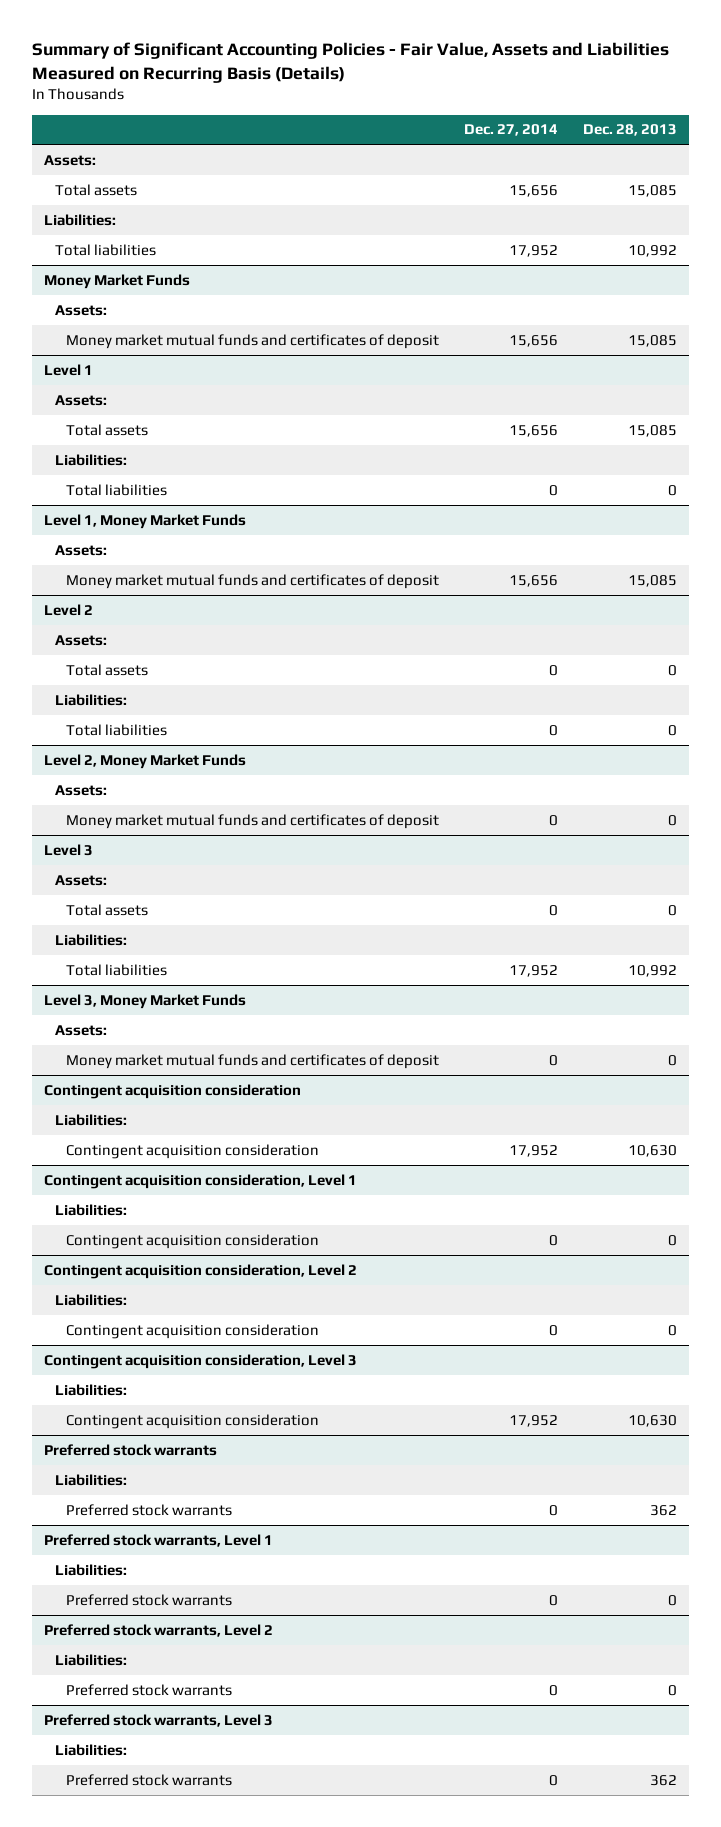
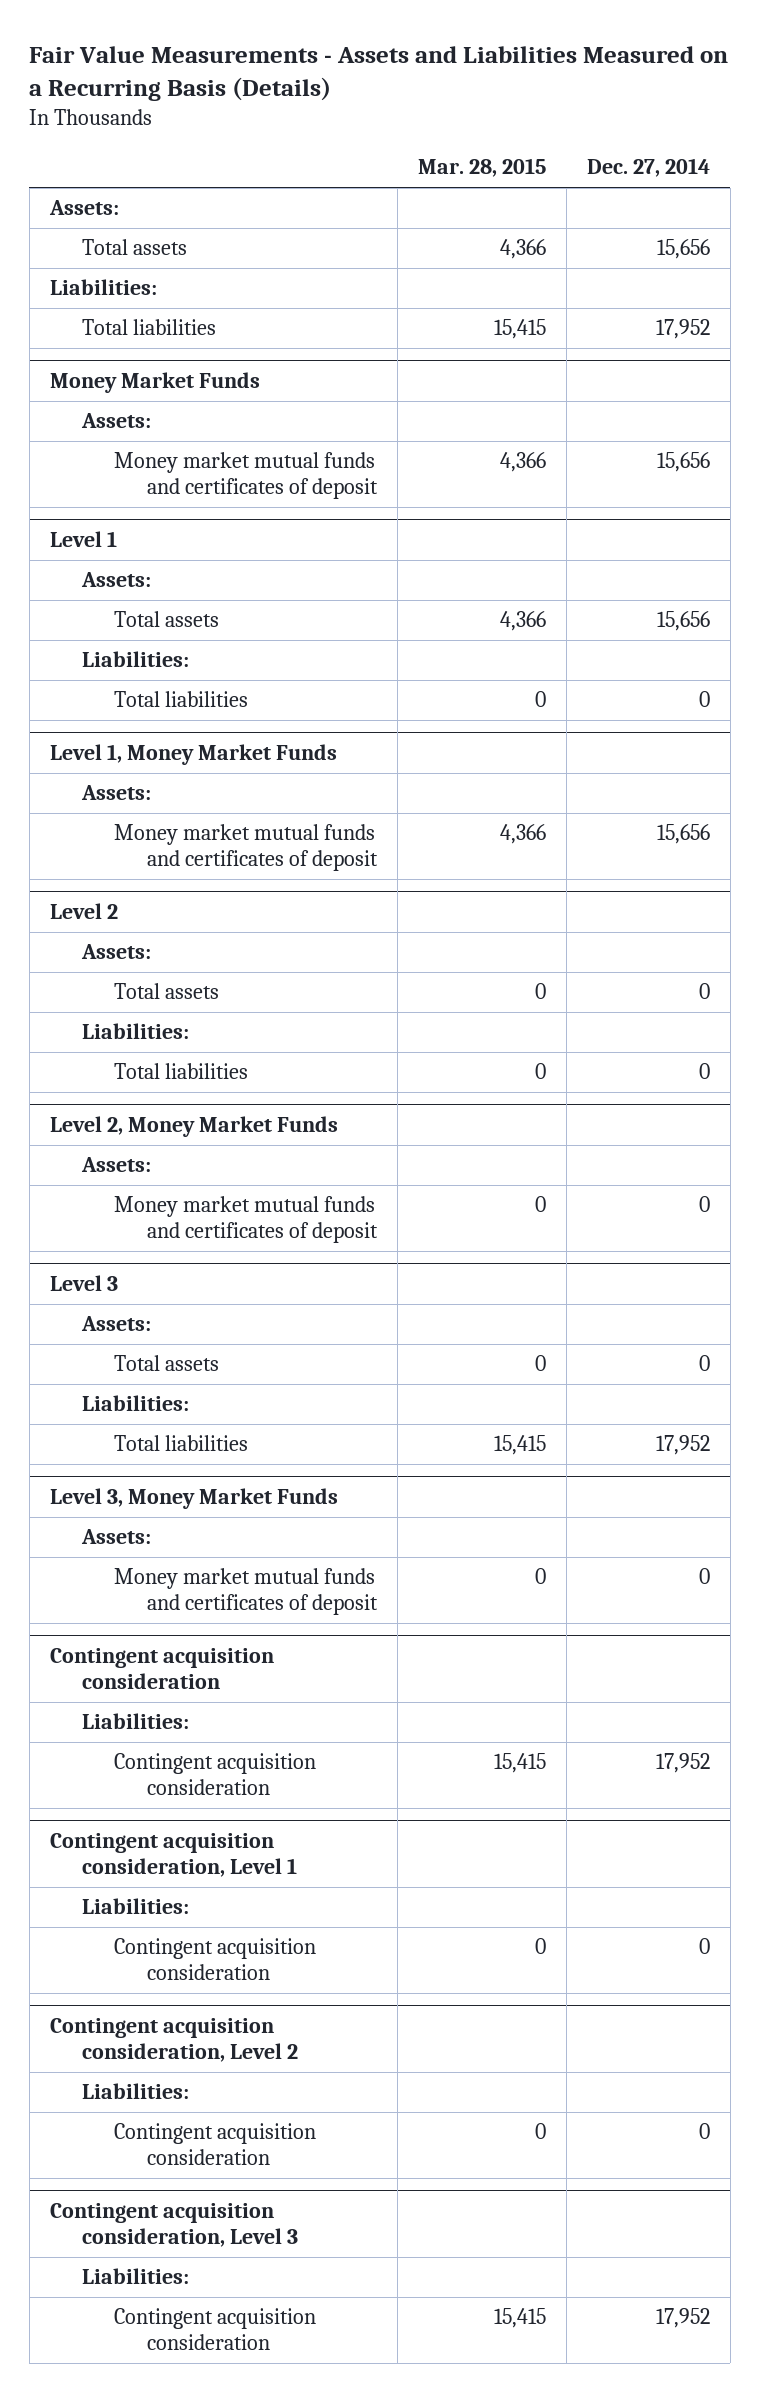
[31,42,669,83] Summary of Significant Accounting Policies - Fair Value, Assets and Liabilities Measured on Recurring Basis (Details) -> [29,45,729,102] Fair Value Measurements - Assets and Liabilities Measured on a Recurring Basis (Details)
[582,124,677,137] Dec. 28, 2013 -> none
none -> [417,158,546,178] Mar. 28, 2015
[44,1443,218,1456] Preferred stock warrants -> none
[55,1473,128,1486] Liabilities: -> none
[66,1503,233,1516] Preferred stock warrants -> none
[44,1533,274,1547] Preferred stock warrants, Level 1 -> none
[55,1563,128,1576] Liabilities: -> none
[66,1593,233,1606] Preferred stock warrants -> none
[44,1623,274,1637] Preferred stock warrants, Level 2 -> none
[55,1653,128,1666] Liabilities: -> none
[66,1683,233,1696] Preferred stock warrants -> none
[44,1713,274,1727] Preferred stock warrants, Level 3 -> none
[55,1743,128,1756] Liabilities: -> none
[66,1773,233,1786] Preferred stock warrants -> none

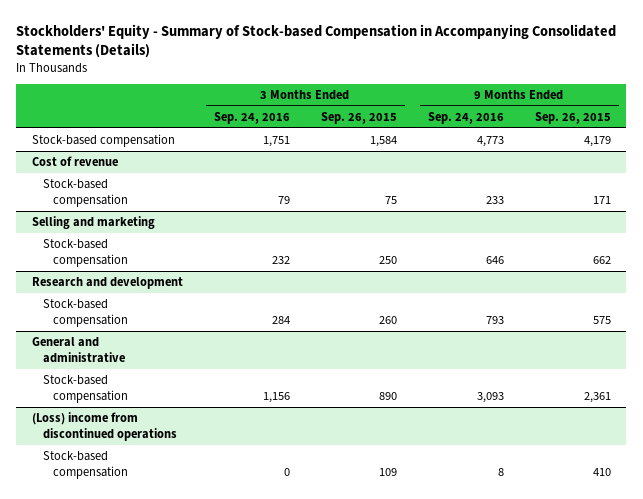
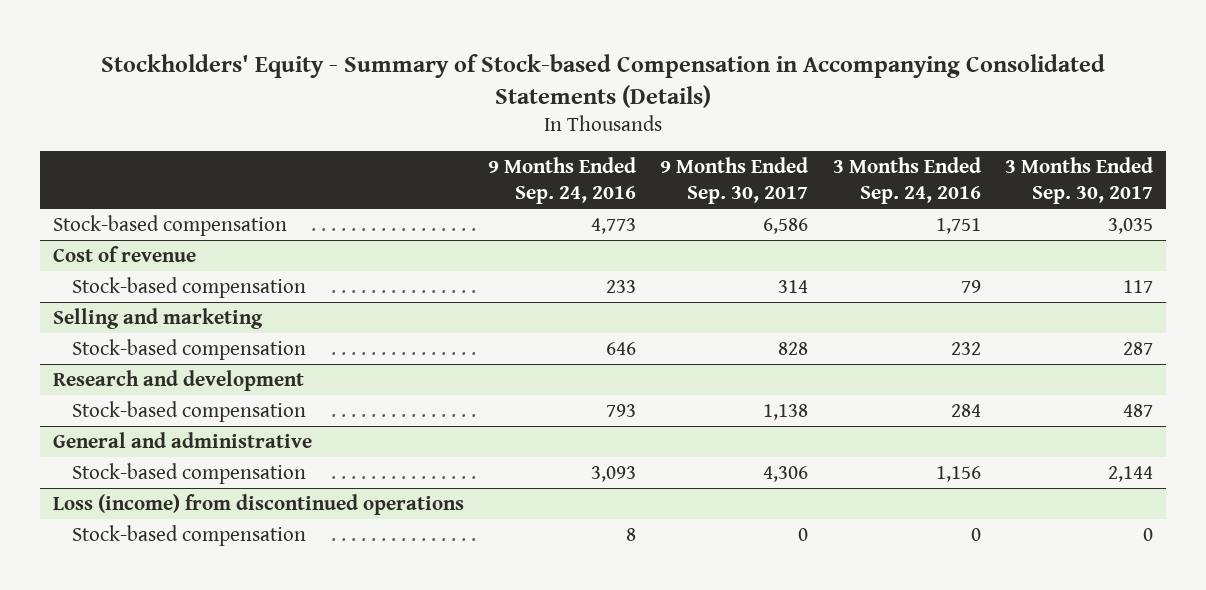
[320,111,397,124] Sep. 26, 2015 -> none
[534,111,611,124] Sep. 26, 2015 -> none
none -> [660,157,809,204] 9 Months Ended Sep. 30, 2017
none -> [1005,157,1154,204] 3 Months Ended Sep. 30, 2017
[31,412,177,441] (Loss) income from discontinued operations -> [52,493,464,515] Loss (income) from discontinued operations

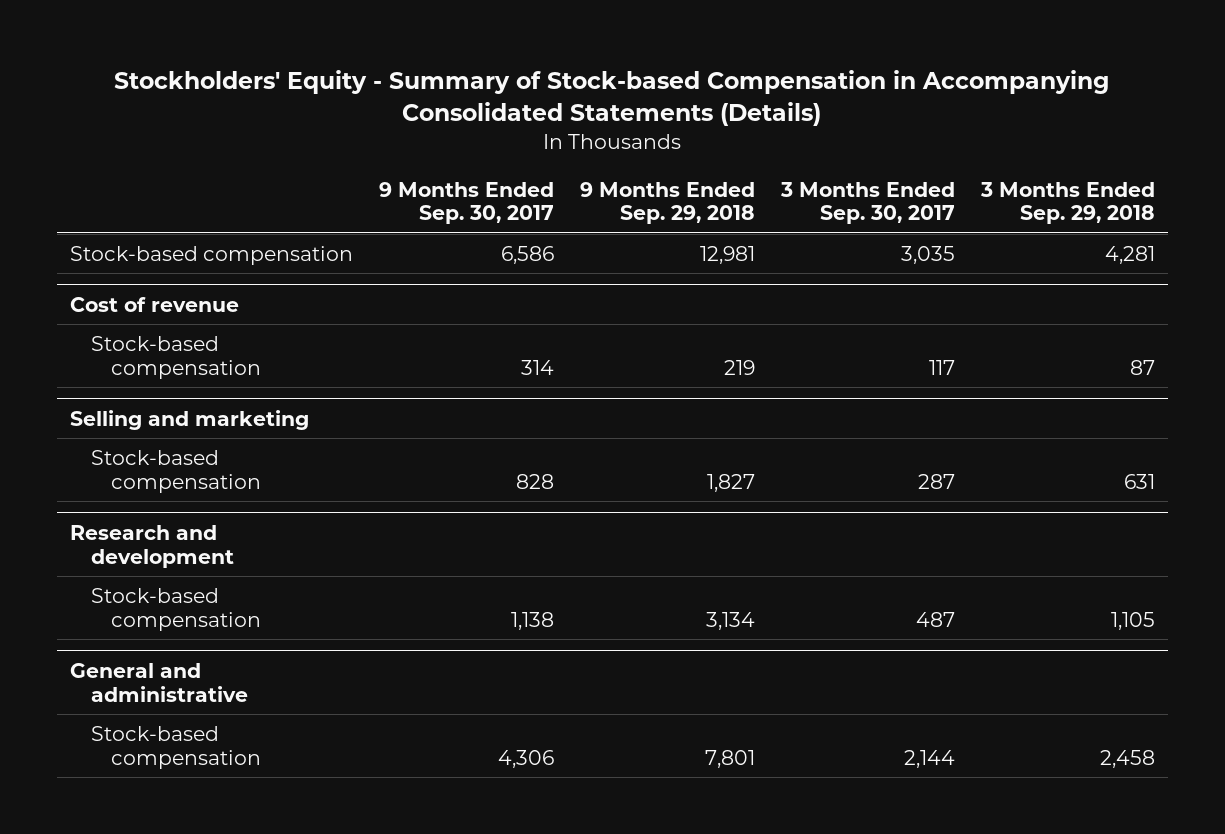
[488,157,637,204] 9 Months Ended Sep. 24, 2016 -> none
[832,157,981,204] 3 Months Ended Sep. 24, 2016 -> none
none -> [579,181,755,225] 9 Months Ended Sep. 29, 2018
none -> [979,181,1155,225] 3 Months Ended Sep. 29, 2018
[52,493,464,515] Loss (income) from discontinued operations -> none
[72,524,307,546] Stock-based compensation -> none

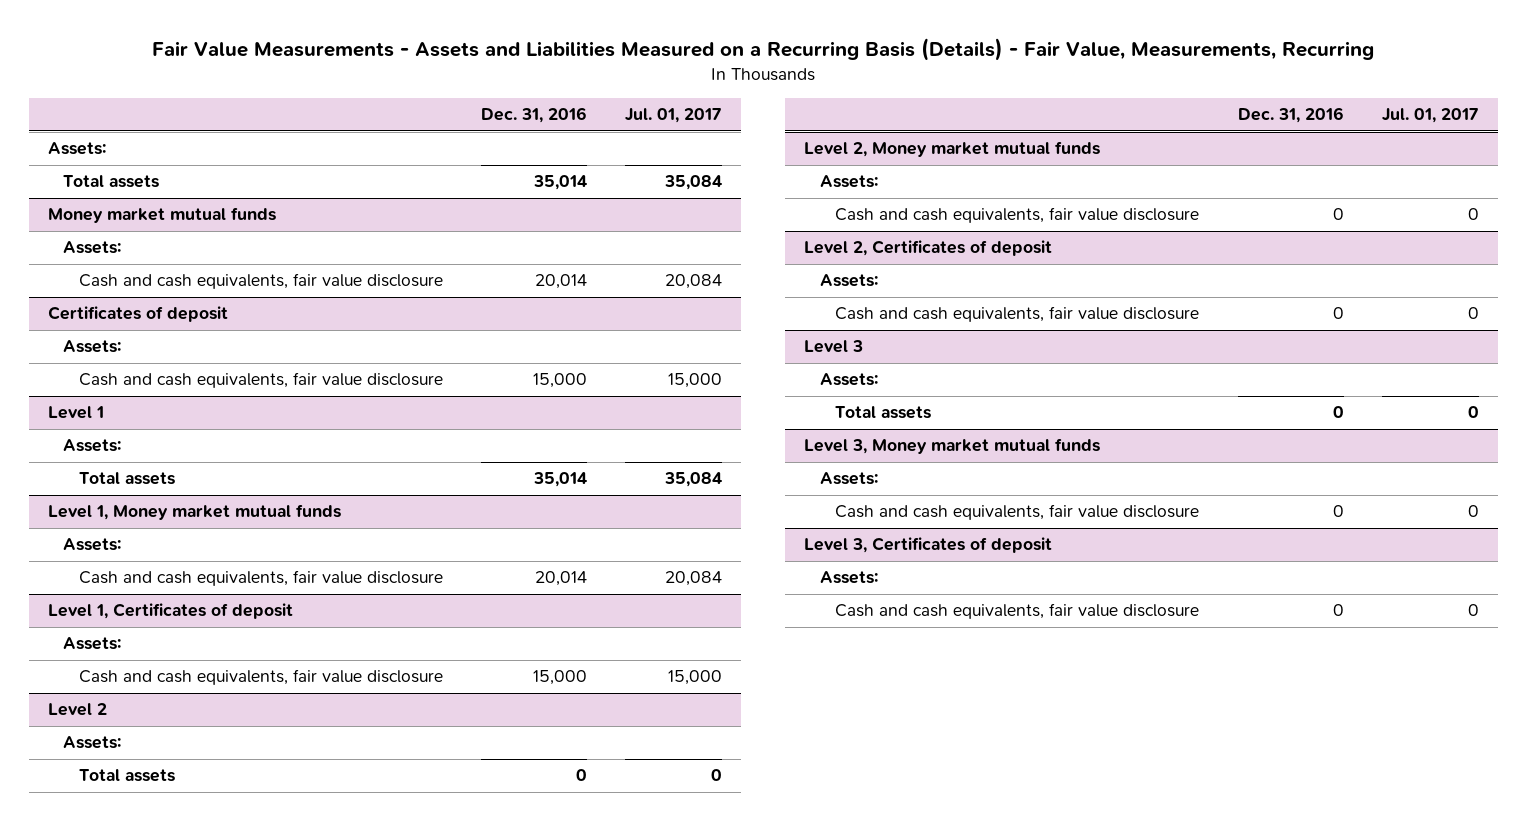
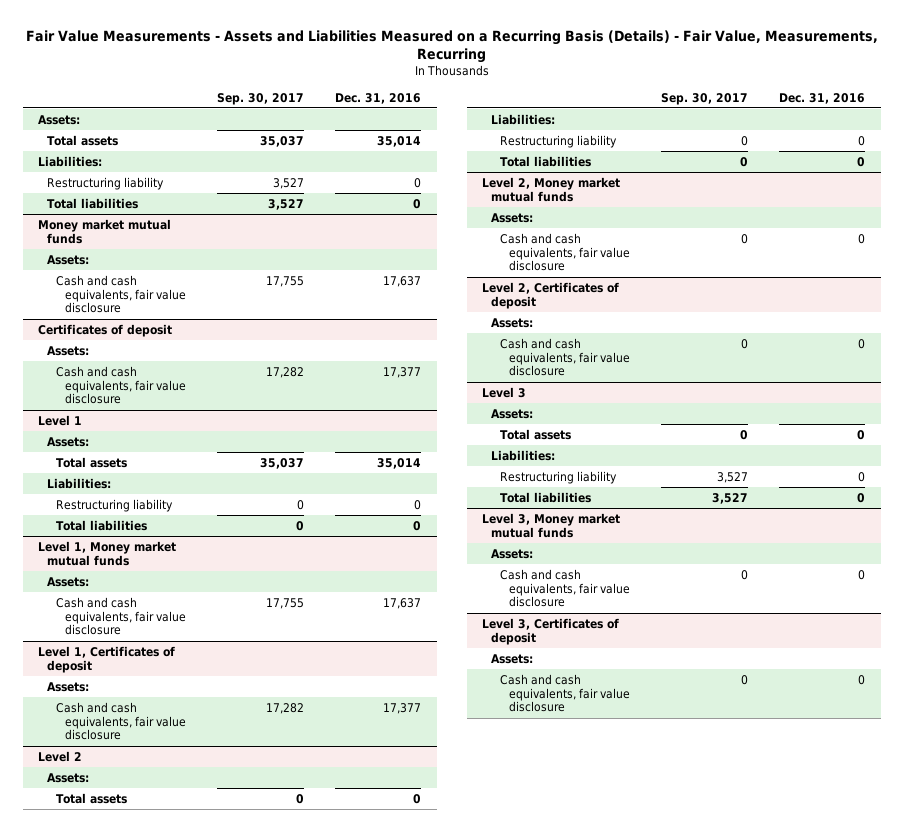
[625,108,723,124] Jul. 01, 2017 -> none
none -> [217,92,305,105] Sep. 30, 2017
none -> [38,155,103,167] Liabilities:
none -> [47,176,165,190] Restructuring liability
none -> [47,197,139,209] Total liabilities
[534,274,587,290] 20,014 -> [383,275,422,287] 17,637
[532,373,587,389] 15,000 -> [383,366,422,378] 17,377
none -> [47,477,112,489] Liabilities:
none -> [56,498,174,512] Restructuring liability
none -> [56,519,148,531] Total liabilities
[534,571,587,587] 20,014 -> [383,597,422,609] 17,637
[532,670,587,686] 15,000 -> [383,702,422,714] 17,377
none -> [490,113,555,125] Liabilities:
none -> [499,134,617,148] Restructuring liability
none -> [499,155,591,167] Total liabilities
none -> [490,449,555,461] Liabilities:
none -> [499,470,617,484] Restructuring liability
none -> [499,491,591,503] Total liabilities

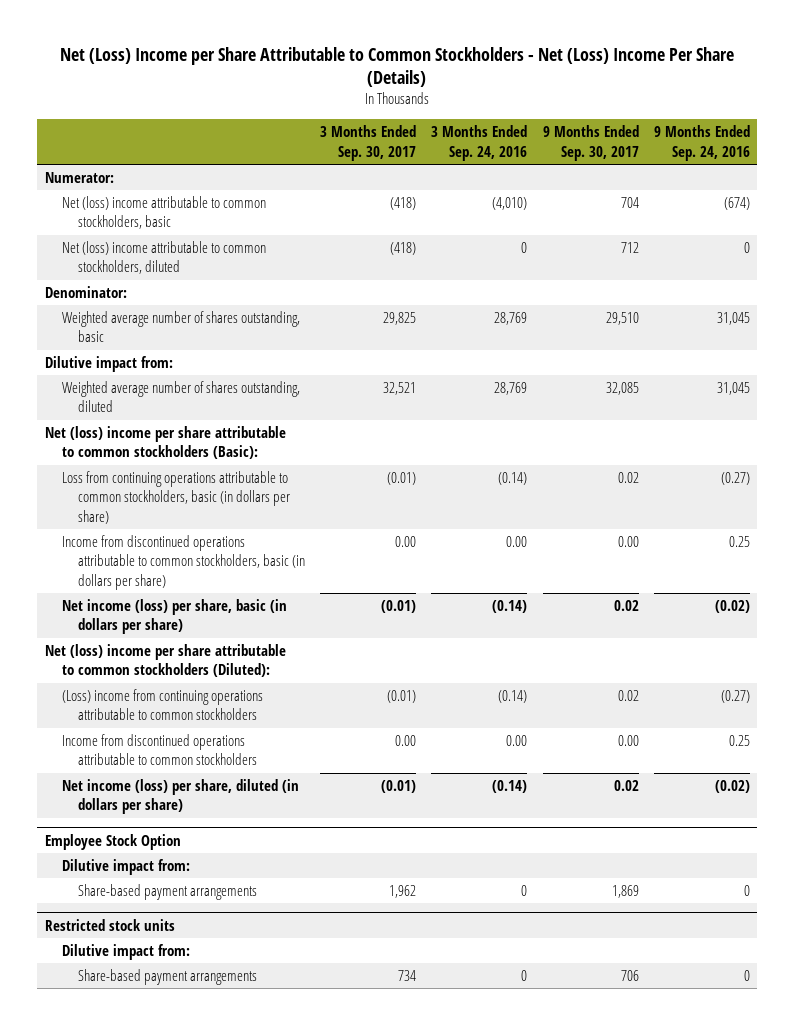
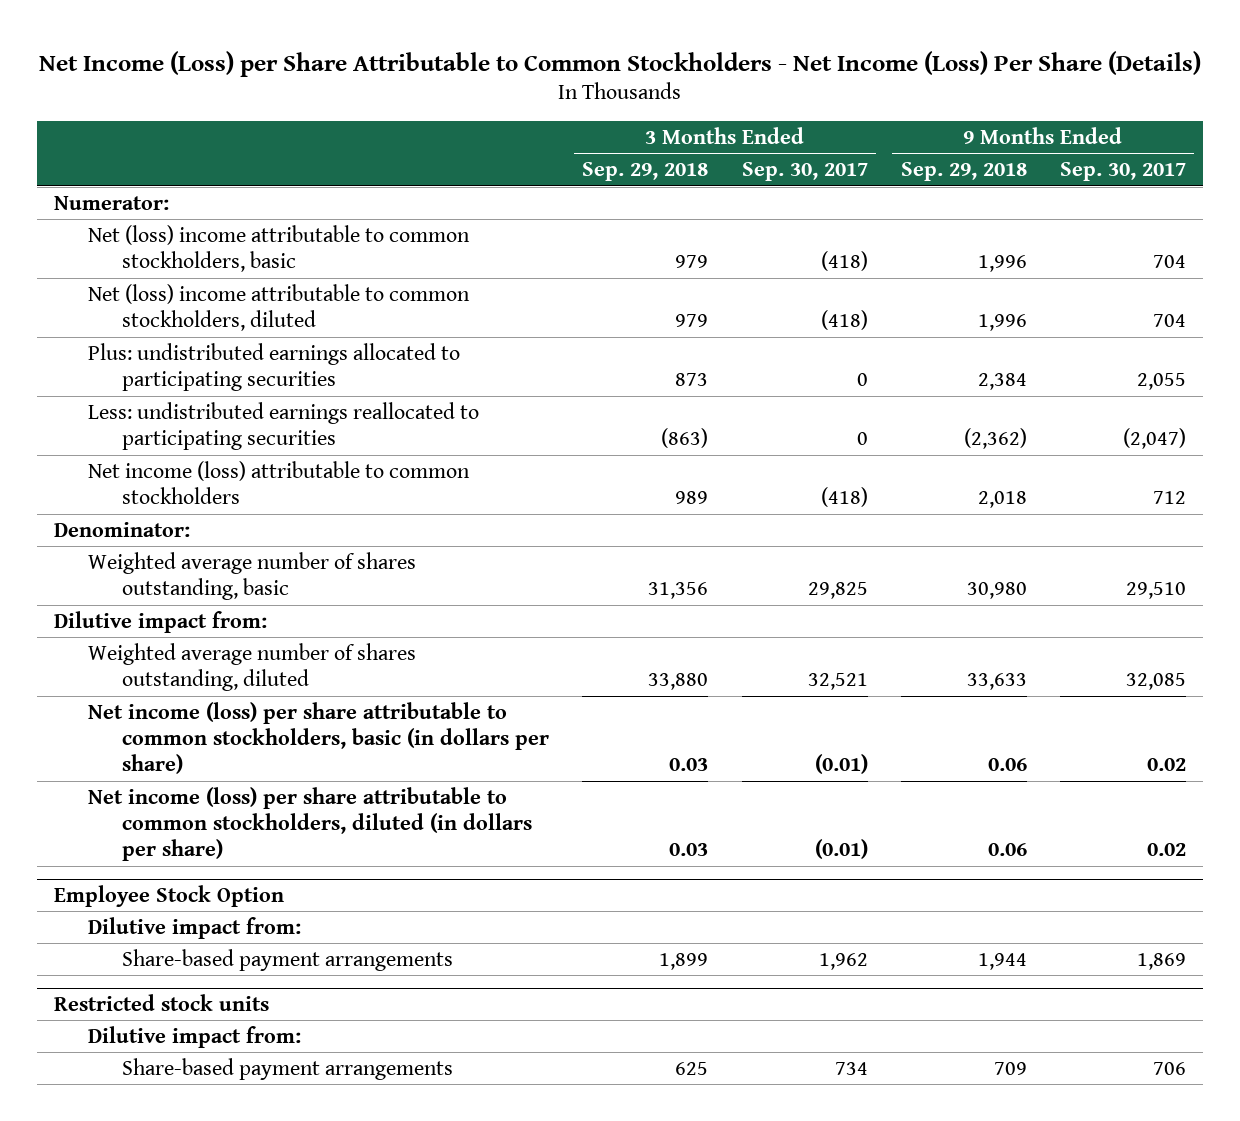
[60,46,735,88] Net (Loss) Income per Share Attributable to Common Stockholders - Net (Loss) Income Per Share (Details) -> [38,50,1201,77] Net Income (Loss) per Share Attributable to Common Stockholders - Net Income (Loss) Per Share (Details)
[431,125,528,161] 3 Months Ended Sep. 24, 2016 -> none
[653,125,750,161] 9 Months Ended Sep. 24, 2016 -> none
none -> [582,161,709,181] Sep. 29, 2018
none -> [900,161,1027,181] Sep. 29, 2018
[620,242,639,254] 712 -> [1152,313,1186,327] 704
none -> [88,342,461,391] Plus: undistributed earnings allocated to participating securities
none -> [88,401,480,450] Less: undistributed earnings reallocated to participating securities
none -> [88,460,471,504] Net income (loss) attributable to common stockholders
[44,426,286,460] Net (loss) income per share attributable to common stockholders (Basic): -> none
[61,471,291,524] Loss from continuing operations attributable to common stockholders, basic (in dollars per share) -> none
[61,535,306,590] Income from discontinued operations attributable to common stockholders, basic (in dollars per share) -> none
[44,644,286,678] Net (loss) income per share attributable to common stockholders (Diluted): -> none
[61,689,263,721] (Loss) income from continuing operations attributable to common stockholders -> none
[61,734,258,766] Income from discontinued operations attributable to common stockholders -> none
[61,599,287,635] Net income (loss) per share, basic (in dollars per share) -> [88,701,550,775] Net income (loss) per share attributable to common stockholders, basic (in dollars per share)
[61,779,299,815] Net income (loss) per share, diluted (in dollars per share) -> [88,786,533,862] Net income (loss) per share attributable to common stockholders, diluted (in dollars per share)

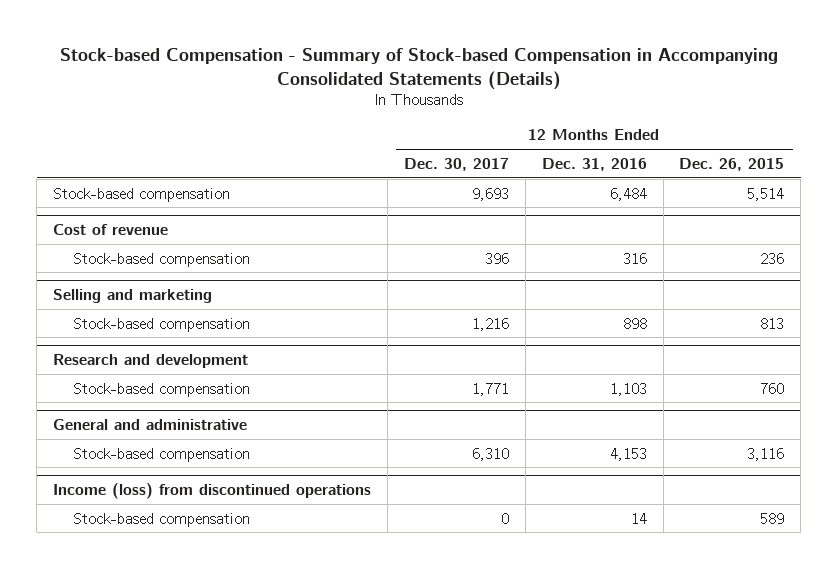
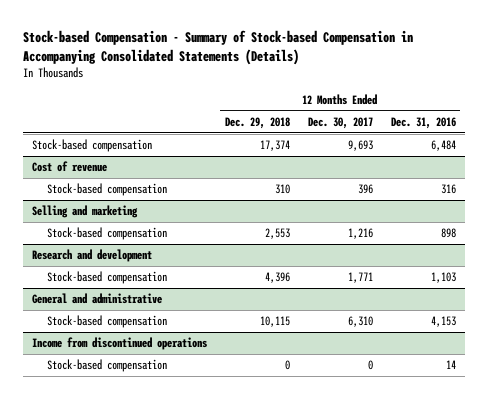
[679,157,785,171] Dec. 26, 2015 -> none
none -> [224,117,290,130] Dec. 29, 2018
[53,483,372,500] Income (loss) from discontinued operations -> [31,337,207,351] Income from discontinued operations

